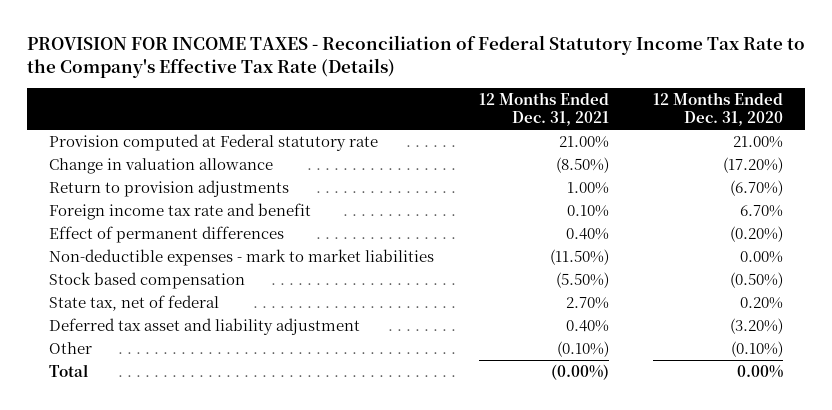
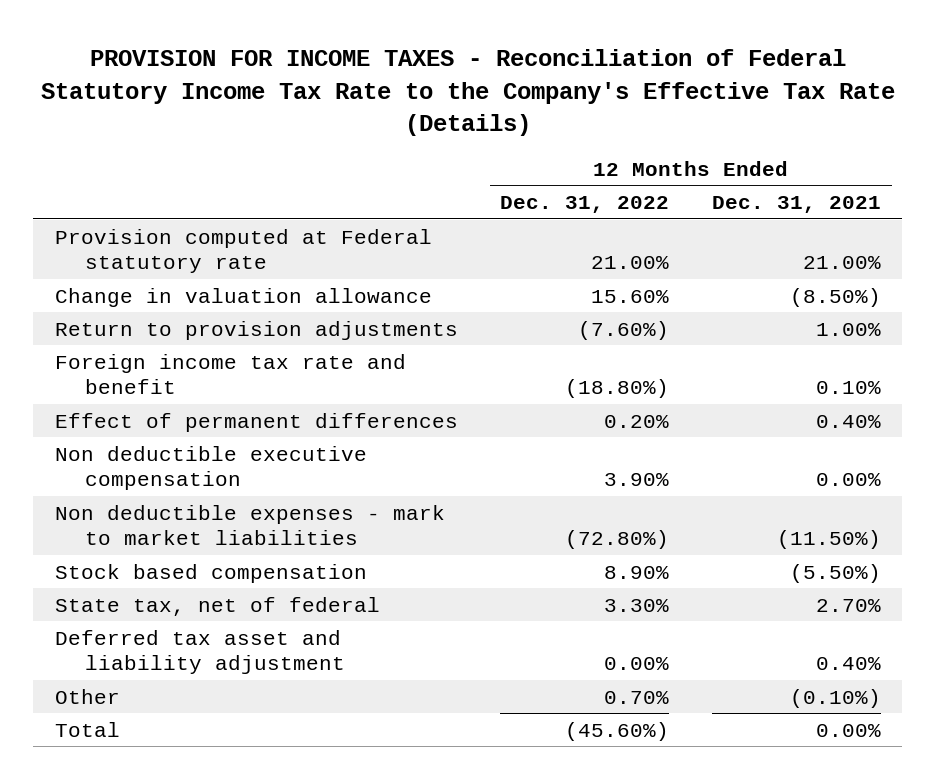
[653,91,784,127] 12 Months Ended Dec. 31, 2020 -> none
none -> [500,195,670,213] Dec. 31, 2022
none -> [54,445,367,490] Non deductible executive compensation
[49,248,435,266] Non-deductible expenses - mark to market liabilities -> [54,504,445,545] Non deductible expenses - mark to market liabilities
[550,363,609,380] (0.00%) -> [815,723,881,737] 0.00%

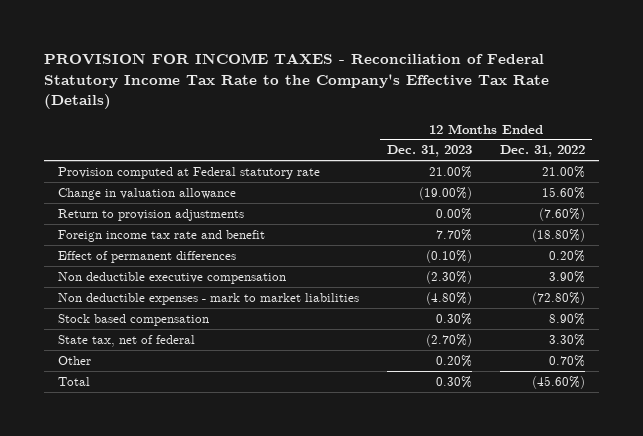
[711,195,881,213] Dec. 31, 2021 -> none
none -> [387,145,473,158] Dec. 31, 2023
[54,629,345,674] Deferred tax asset and liability adjustment -> none

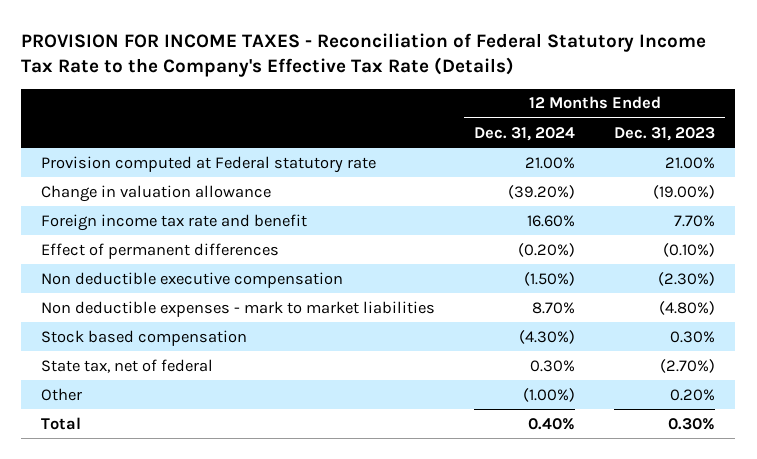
[500,145,586,158] Dec. 31, 2022 -> none
none -> [474,126,576,141] Dec. 31, 2024
[57,208,244,221] Return to provision adjustments -> none

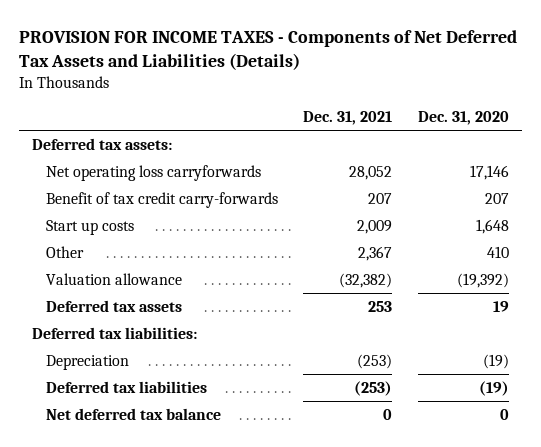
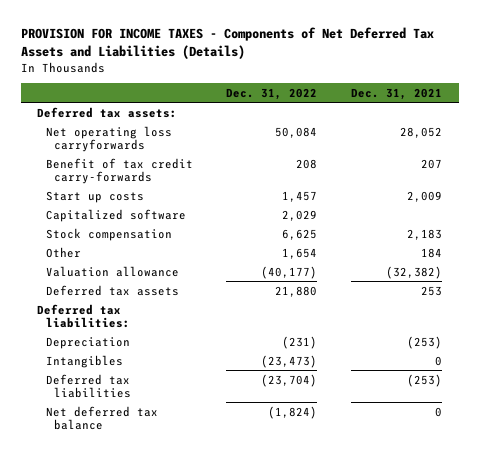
[417,111,509,126] Dec. 31, 2020 -> none
none -> [226,87,318,100] Dec. 31, 2022
none -> [45,208,186,222] Capitalized software
none -> [45,227,172,241] Stock compensation
[358,245,393,261] 2,367 -> [420,247,442,258] 184
none -> [45,354,123,368] Intangibles

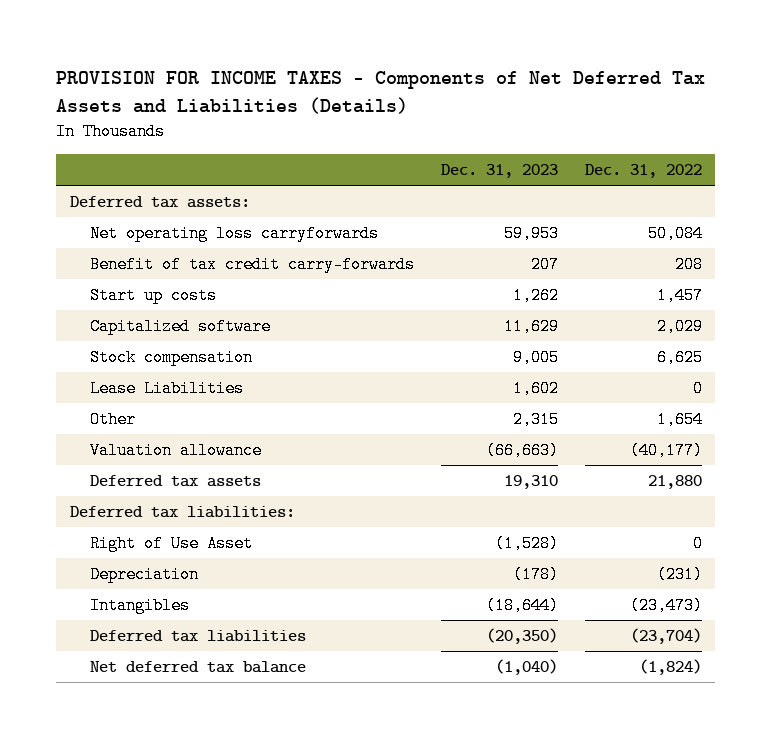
[350,87,442,100] Dec. 31, 2021 -> none
none -> [441,163,559,178] Dec. 31, 2023
none -> [90,380,245,398] Lease Liabilities
none -> [90,535,254,553] Right of Use Asset

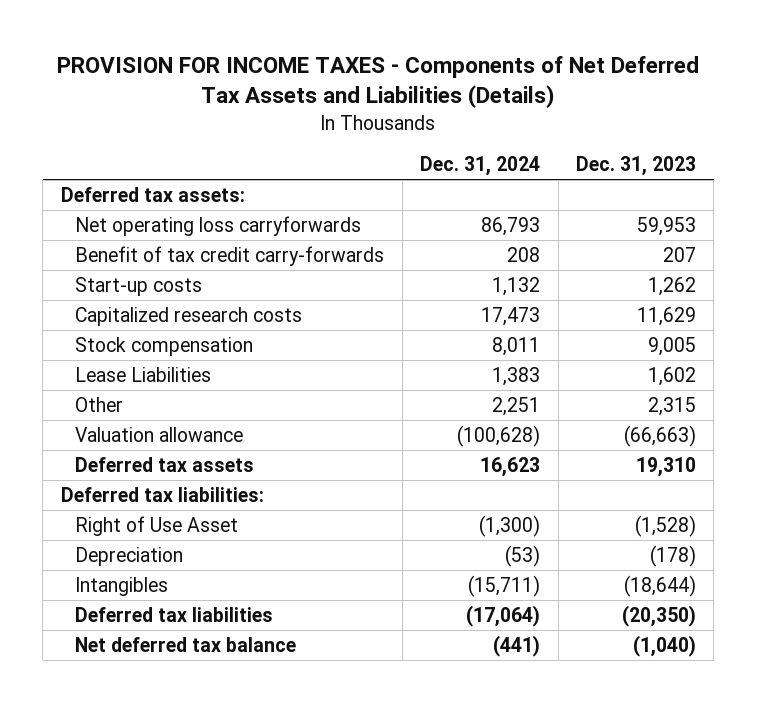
[584,163,702,178] Dec. 31, 2022 -> none
none -> [420,156,541,177] Dec. 31, 2024
[90,287,218,305] Start up costs -> [75,277,203,297] Start-up costs
[90,318,272,336] Capitalized software -> [75,307,303,327] Capitalized research costs

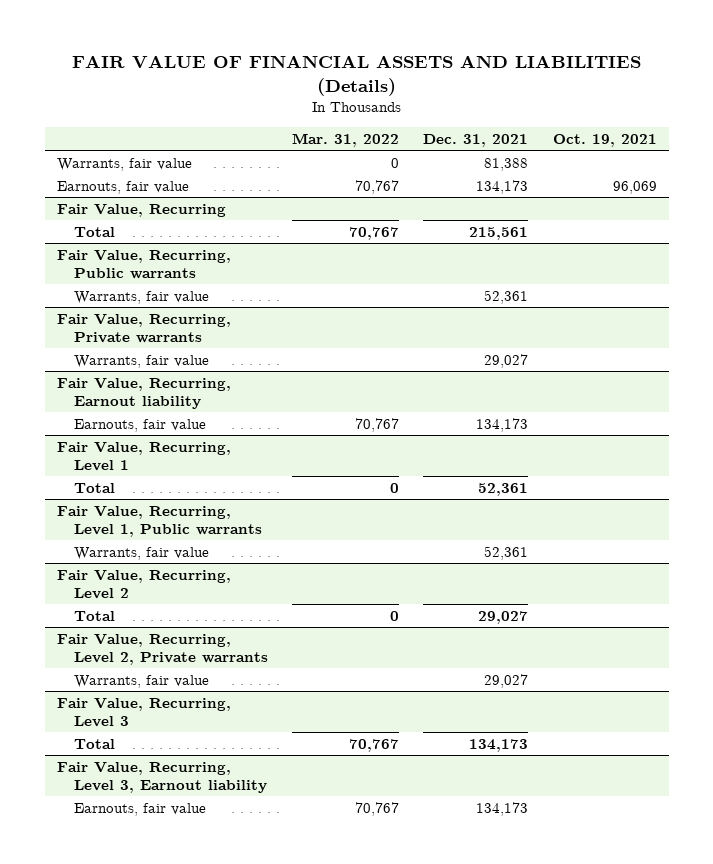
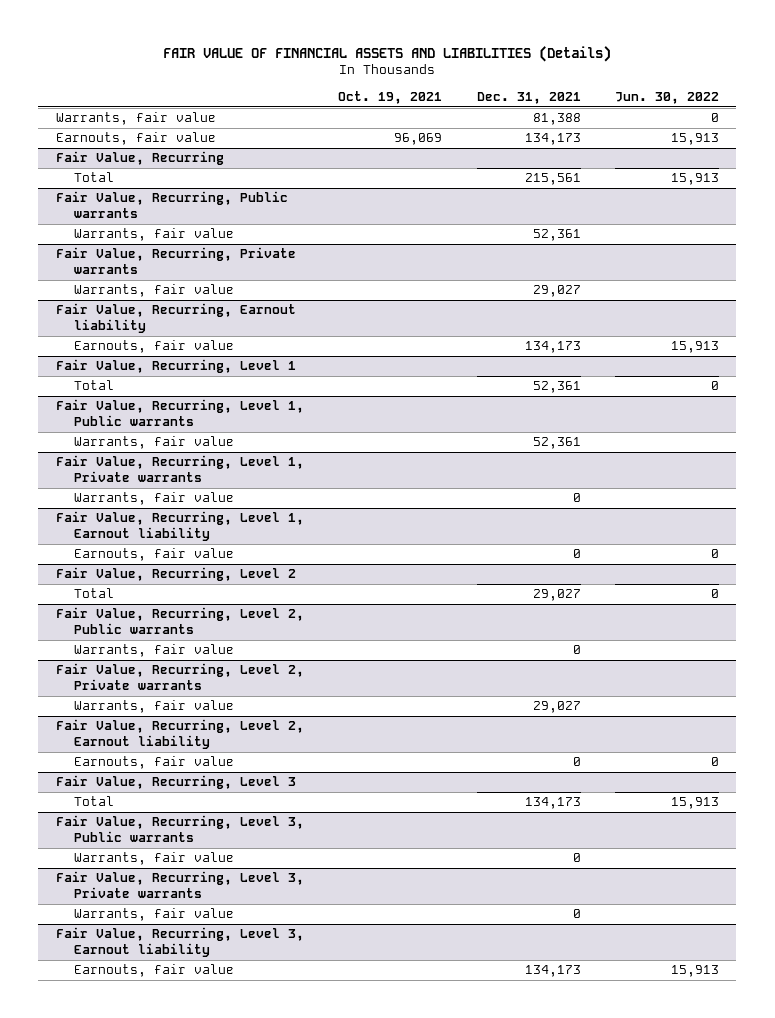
[292,133,400,148] Mar. 31, 2022 -> none
none -> [615,92,720,105] Jun. 30, 2022
none -> [55,455,304,482] Fair Value, Recurring, Level 1, Private warrants
none -> [73,492,234,506] Warrants, fair value
none -> [55,511,304,541] Fair Value, Recurring, Level 1, Earnout liability
none -> [73,548,234,562] Earnouts, fair value
none -> [55,607,304,634] Fair Value, Recurring, Level 2, Public warrants
none -> [73,644,234,658] Warrants, fair value
none -> [55,719,304,749] Fair Value, Recurring, Level 2, Earnout liability
none -> [73,756,234,770] Earnouts, fair value
none -> [55,815,304,842] Fair Value, Recurring, Level 3, Public warrants
none -> [73,852,234,866] Warrants, fair value
none -> [55,871,304,898] Fair Value, Recurring, Level 3, Private warrants
none -> [73,908,234,922] Warrants, fair value

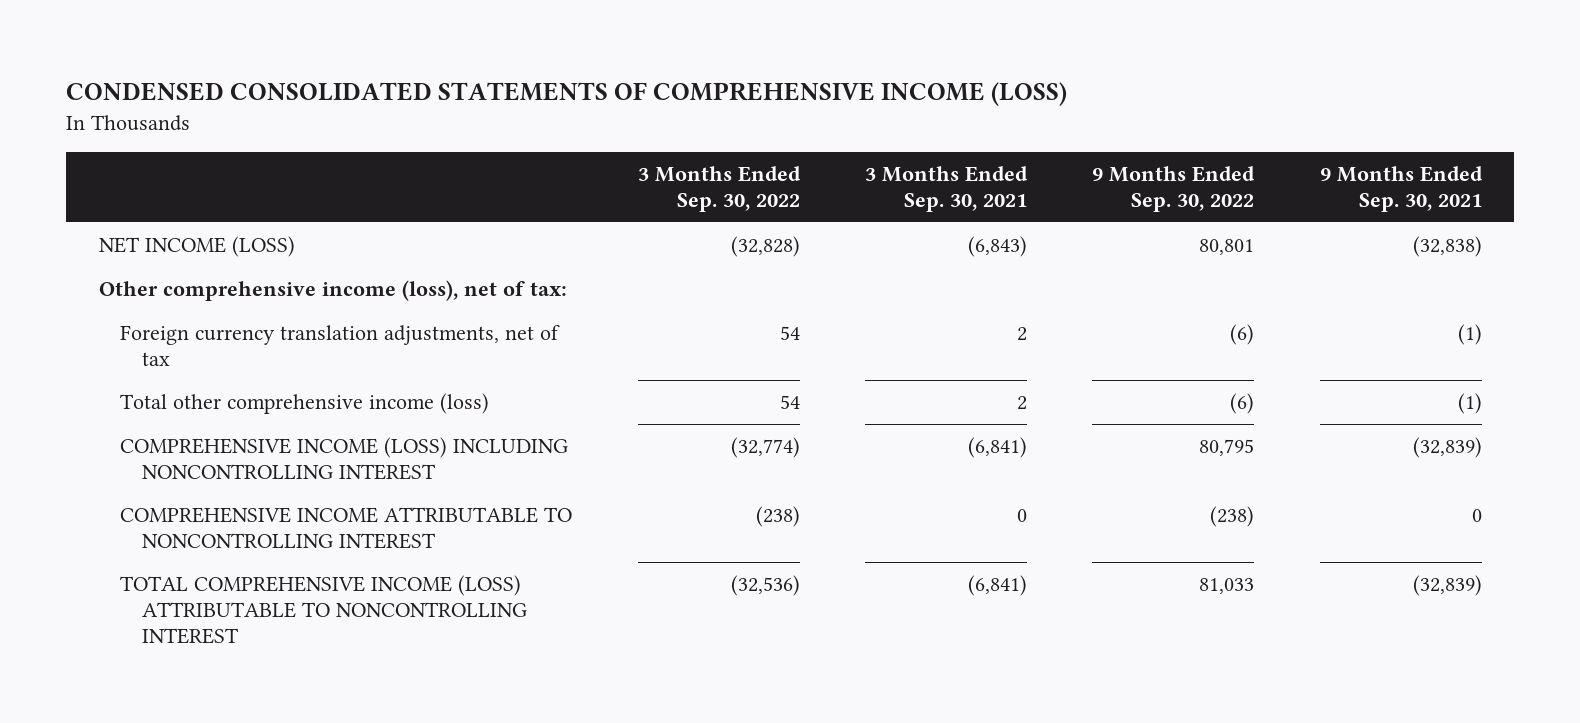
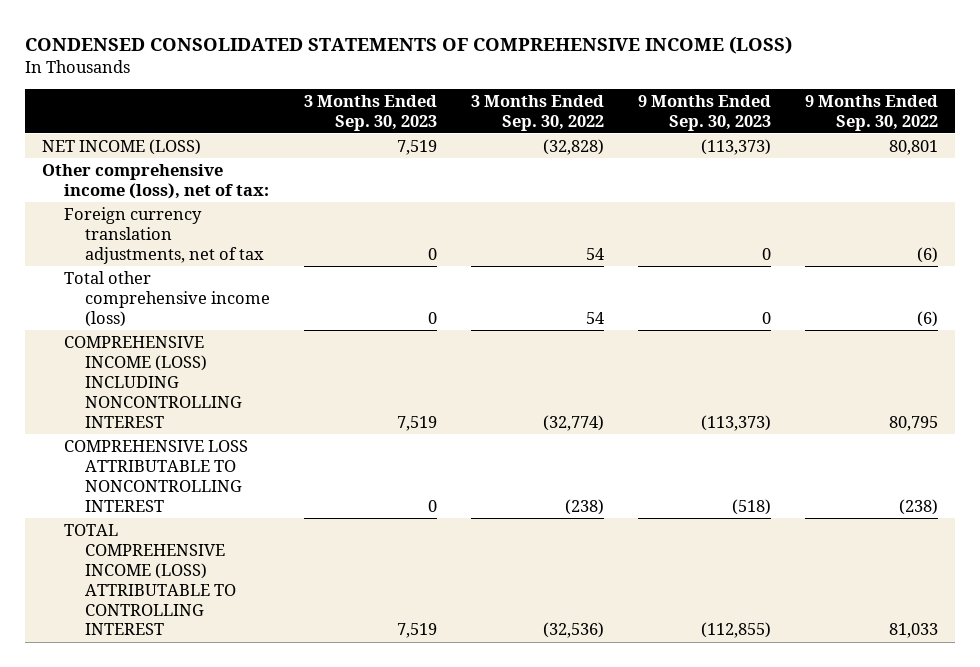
[865,166,1029,213] 3 Months Ended Sep. 30, 2021 -> none
[1319,166,1483,213] 9 Months Ended Sep. 30, 2021 -> none
none -> [304,94,438,131] 3 Months Ended Sep. 30, 2023
none -> [638,94,772,131] 9 Months Ended Sep. 30, 2023
[120,506,573,549] COMPREHENSIVE INCOME ATTRIBUTABLE TO NONCONTROLLING INTEREST -> [63,439,248,512] COMPREHENSIVE LOSS ATTRIBUTABLE TO NONCONTROLLING INTEREST
[120,574,528,644] TOTAL COMPREHENSIVE INCOME (LOSS) ATTRIBUTABLE TO NONCONTROLLING INTEREST -> [63,523,237,636] TOTAL COMPREHENSIVE INCOME (LOSS) ATTRIBUTABLE TO CONTROLLING INTEREST

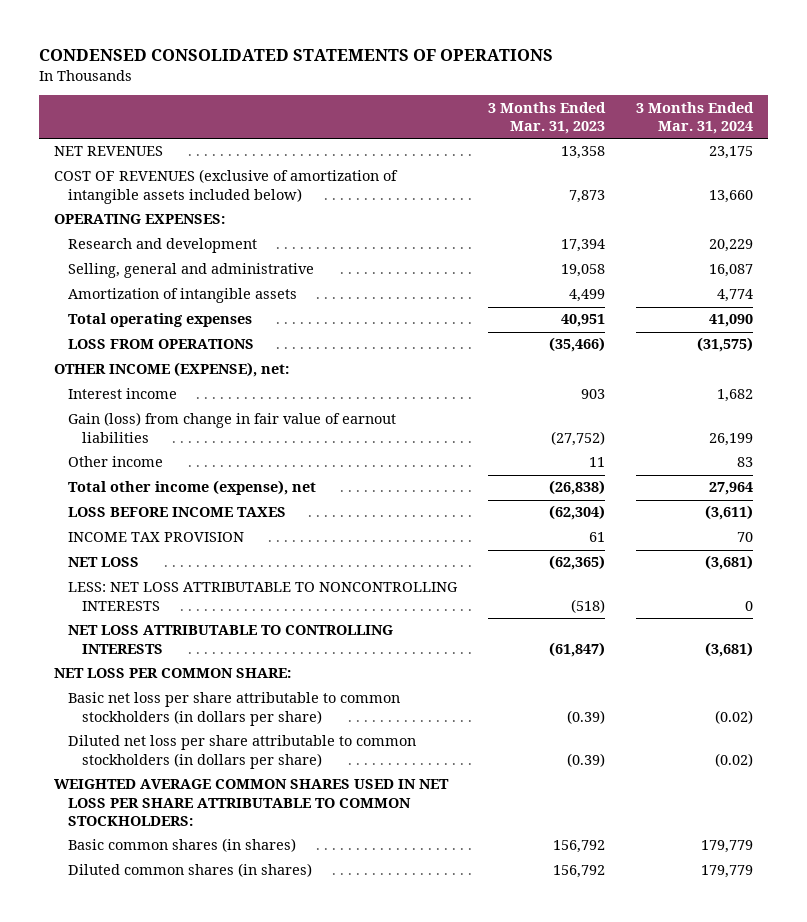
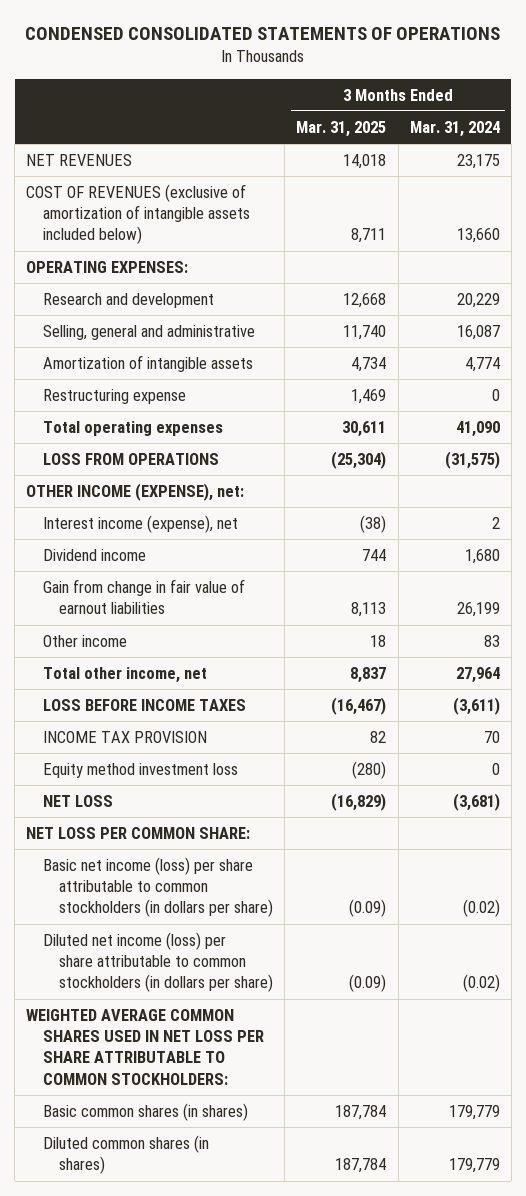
[487,101,606,135] 3 Months Ended Mar. 31, 2023 -> none
none -> [296,120,387,137] Mar. 31, 2025
none -> [42,388,186,404] Restructuring expense
[67,388,177,400] Interest income -> [42,514,238,533] Interest income (expense), net
[716,389,753,403] 1,682 -> [491,516,500,529] 2
none -> [42,548,146,561] Dividend income
[67,412,396,443] Gain (loss) from change in fair value of earnout liabilities -> [42,578,245,615] Gain from change in fair value of earnout liabilities
[67,480,316,496] Total other income (expense), net -> [42,666,207,683] Total other income, net
none -> [42,762,238,778] Equity method investment loss
[67,582,458,611] LESS: NET LOSS ATTRIBUTABLE TO NONCONTROLLING INTERESTS -> none
[67,625,393,654] NET LOSS ATTRIBUTABLE TO CONTROLLING INTERESTS -> none
[67,692,400,726] Basic net loss per share attributable to common stockholders (in dollars per share) -> [42,856,274,918] Basic net income (loss) per share attributable to common stockholders (in dollars per share)
[67,735,416,769] Diluted net loss per share attributable to common stockholders (in dollars per share) -> [42,931,274,993] Diluted net income (loss) per share attributable to common stockholders (in dollars per share)

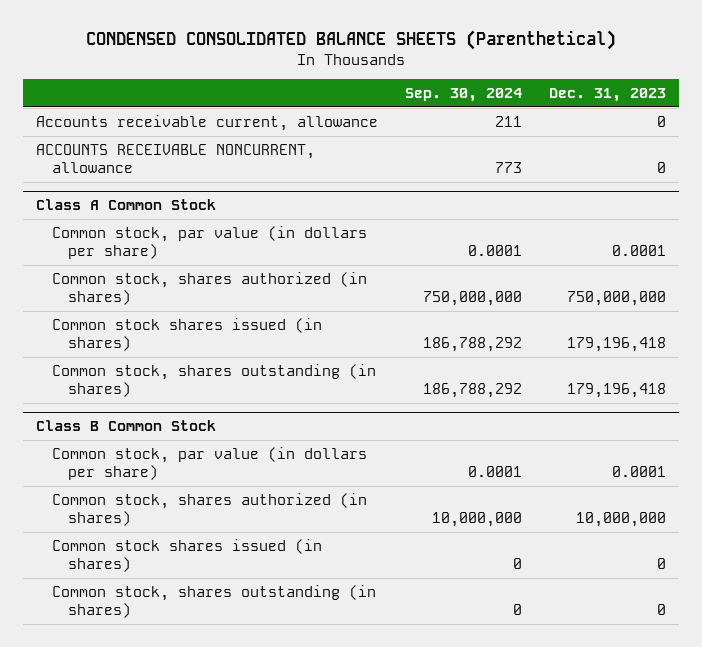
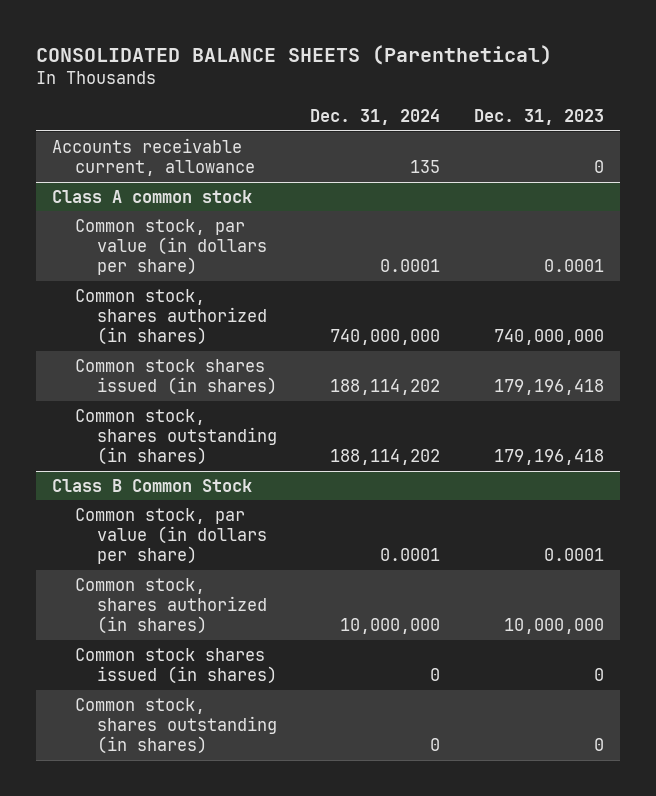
[85,30,616,51] CONDENSED CONSOLIDATED BALANCE SHEETS (Parenthetical) -> [35,44,552,65] CONSOLIDATED BALANCE SHEETS (Parenthetical)
[404,87,522,102] Sep. 30, 2024 -> none
none -> [310,108,441,125] Dec. 31, 2024
[36,143,316,173] ACCOUNTS RECEIVABLE NONCURRENT, allowance -> none
[36,198,217,210] Class A Common Stock -> [52,189,253,203] Class A common stock
[566,290,666,306] 750,000,000 -> [493,329,604,346] 740,000,000

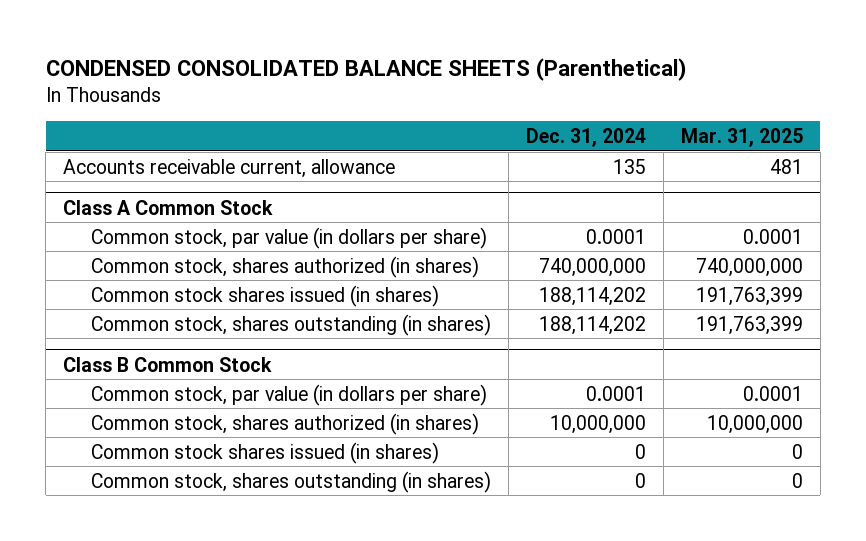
[35,44,552,65] CONSOLIDATED BALANCE SHEETS (Parenthetical) -> [45,57,687,81] CONDENSED CONSOLIDATED BALANCE SHEETS (Parenthetical)
[473,108,604,125] Dec. 31, 2023 -> none
none -> [680,127,803,147] Mar. 31, 2025
[52,189,253,203] Class A common stock -> [63,199,274,215] Class A Common Stock

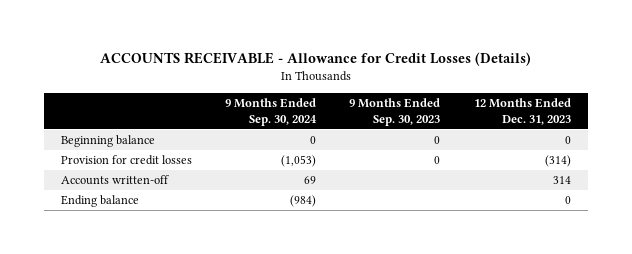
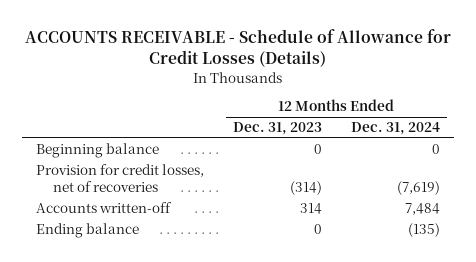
[99,52,531,67] ACCOUNTS RECEIVABLE - Allowance for Credit Losses (Details) -> [25,29,452,68] ACCOUNTS RECEIVABLE - Schedule of Allowance for Credit Losses (Details)
[225,98,318,126] 9 Months Ended Sep. 30, 2024 -> none
[349,98,441,126] 9 Months Ended Sep. 30, 2023 -> none
none -> [350,122,440,136] Dec. 31, 2024
[60,155,192,166] Provision for credit losses -> [36,164,205,193] Provision for credit losses, net of recoveries

